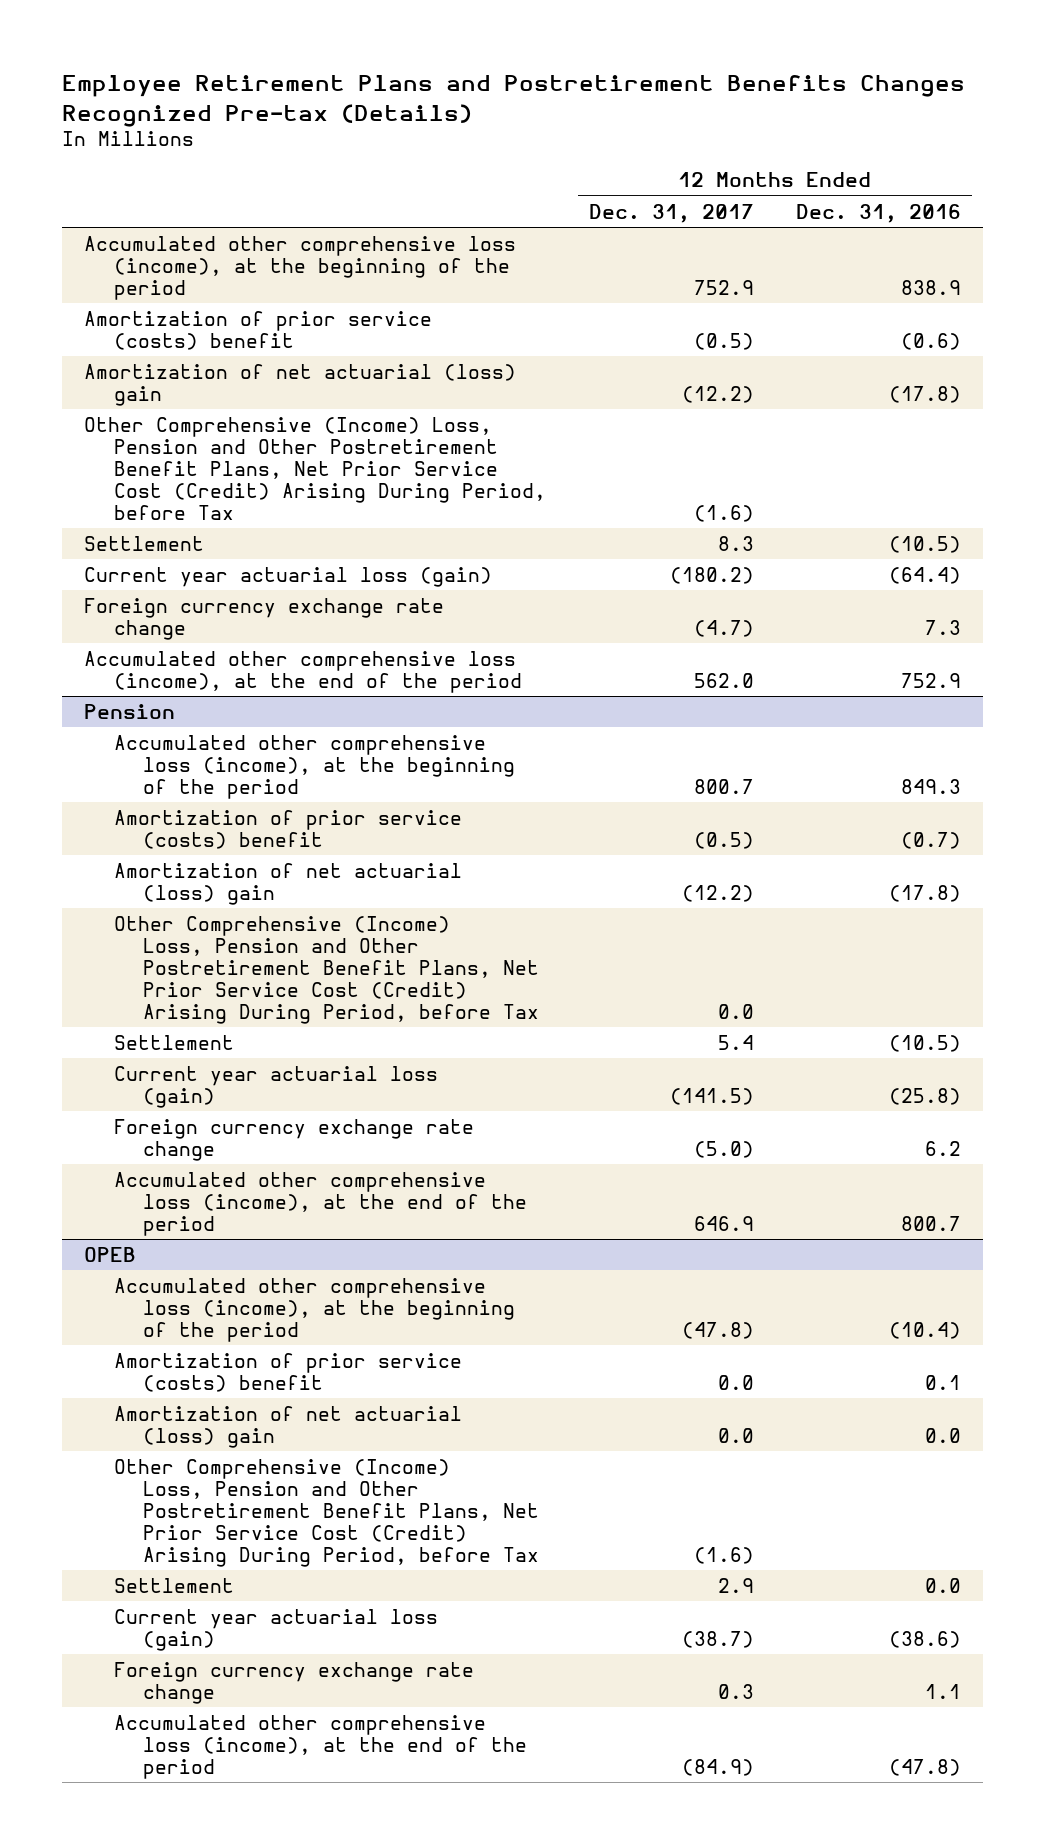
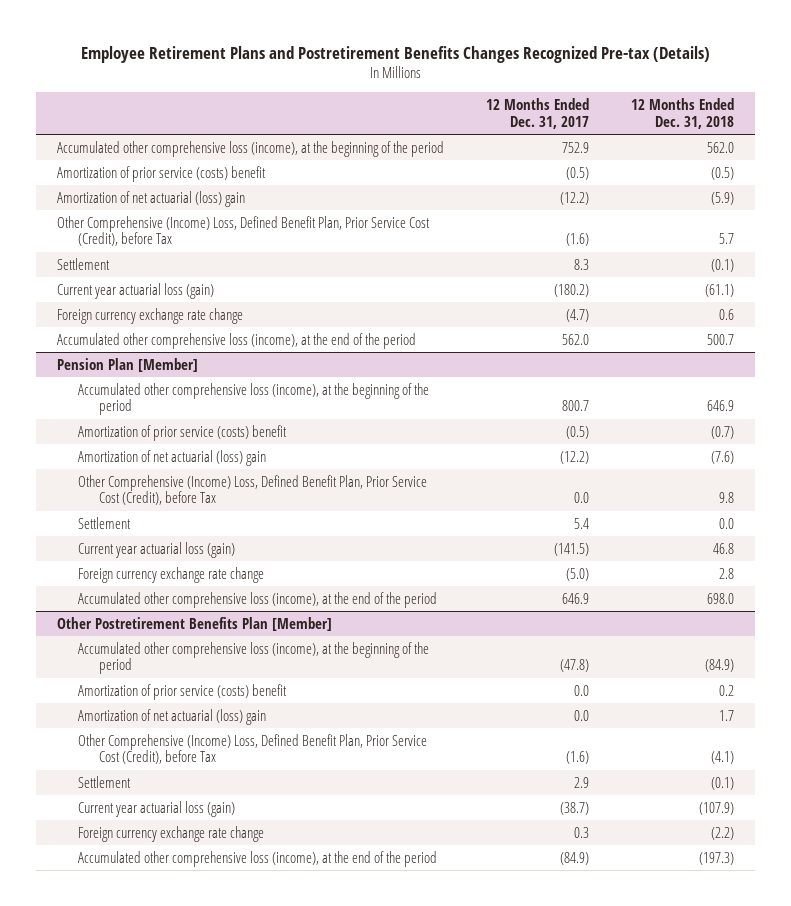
[796,203,962,223] Dec. 31, 2016 -> none
none -> [630,98,734,129] 12 Months Ended Dec. 31, 2018
[83,416,546,520] Other Comprehensive (Income) Loss, Pension and Other Postretirement Benefit Plans, Net Prior Service Cost (Credit) Arising During Period, before Tax -> [57,215,431,247] Other Comprehensive (Income) Loss, Defined Benefit Plan, Prior Service Cost (Credit), before Tax
[83,703,175,719] Pension -> none
none -> [57,357,199,372] Pension Plan [Member]
[113,915,540,1024] Other Comprehensive (Income) Loss, Pension and Other Postretirement Benefit Plans, Net Prior Service Cost (Credit) Arising During Period, before Tax -> [77,474,427,506] Other Comprehensive (Income) Loss, Defined Benefit Plan, Prior Service Cost (Credit), before Tax
[83,1246,136,1262] OPEB -> none
none -> [57,616,333,631] Other Postretirement Benefits Plan [Member]
[113,1458,540,1567] Other Comprehensive (Income) Loss, Pension and Other Postretirement Benefit Plans, Net Prior Service Cost (Credit) Arising During Period, before Tax -> [77,733,427,765] Other Comprehensive (Income) Loss, Defined Benefit Plan, Prior Service Cost (Credit), before Tax

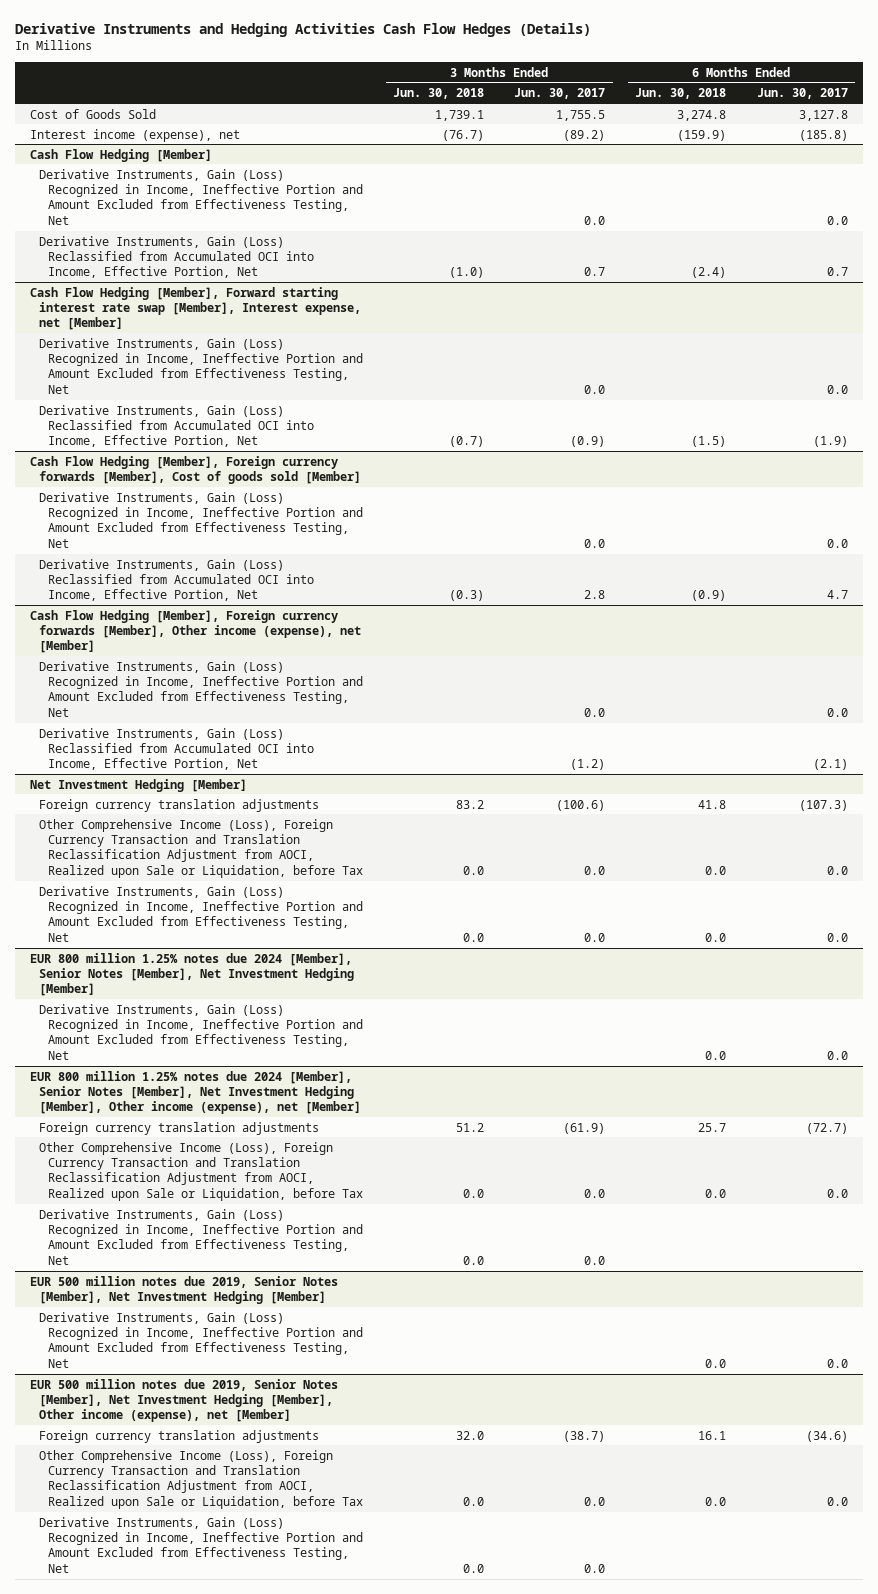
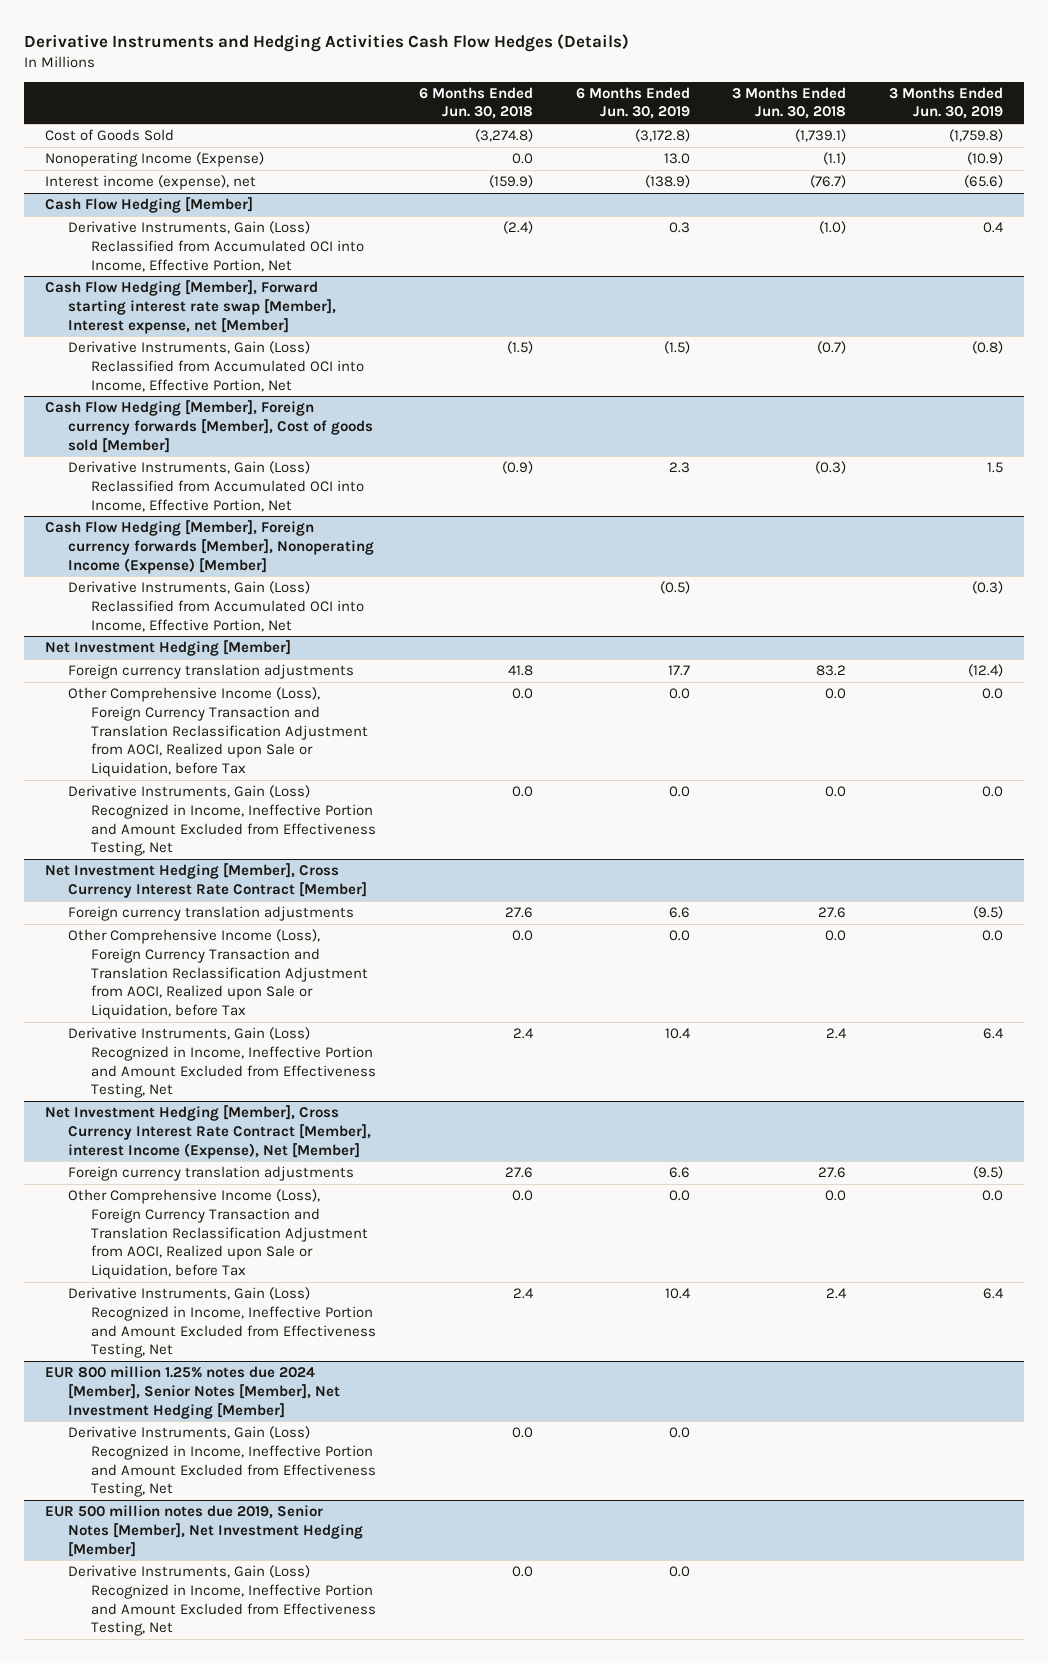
[514,88,606,100] Jun. 30, 2017 -> none
[756,88,848,100] Jun. 30, 2017 -> none
none -> [575,86,690,120] 6 Months Ended Jun. 30, 2019
none -> [889,86,1004,120] 3 Months Ended Jun. 30, 2019
[435,109,485,121] 1,739.1 -> [795,129,847,143] (1,739.1)
[677,109,727,121] 3,274.8 -> [474,129,533,143] (3,274.8)
none -> [44,152,264,168] Nonoperating Income (Expense)
[39,168,363,225] Derivative Instruments, Gain (Loss) Recognized in Income, Ineffective Portion and Amount Excluded from Effectiveness Testing, Net -> none
[39,337,363,394] Derivative Instruments, Gain (Loss) Recognized in Income, Ineffective Portion and Amount Excluded from Effectiveness Testing, Net -> none
[39,491,363,548] Derivative Instruments, Gain (Loss) Recognized in Income, Ineffective Portion and Amount Excluded from Effectiveness Testing, Net -> none
[39,660,363,717] Derivative Instruments, Gain (Loss) Recognized in Income, Ineffective Portion and Amount Excluded from Effectiveness Testing, Net -> none
[30,609,362,654] Cash Flow Hedging [Member], Foreign currency forwards [Member], Other income (expense), net [Member] -> [44,520,374,574] Cash Flow Hedging [Member], Foreign currency forwards [Member], Nonoperating Income (Expense) [Member]
none -> [44,863,367,898] Net Investment Hedging [Member], Cross Currency Interest Rate Contract [Member]
none -> [67,906,354,922] Foreign currency translation adjustments
none -> [67,929,368,1020] Other Comprehensive Income (Loss), Foreign Currency Transaction and Translation Reclassification Adjustment from AOCI, Realized upon Sale or Liquidation, before Tax
none -> [67,1027,376,1099] Derivative Instruments, Gain (Loss) Recognized in Income, Ineffective Portion and Amount Excluded from Effectiveness Testing, Net
none -> [44,1105,371,1159] Net Investment Hedging [Member], Cross Currency Interest Rate Contract [Member], interest Income (Expense), Net [Member]
none -> [67,1166,354,1182] Foreign currency translation adjustments
none -> [67,1189,368,1280] Other Comprehensive Income (Loss), Foreign Currency Transaction and Translation Reclassification Adjustment from AOCI, Realized upon Sale or Liquidation, before Tax
none -> [67,1287,376,1359] Derivative Instruments, Gain (Loss) Recognized in Income, Ineffective Portion and Amount Excluded from Effectiveness Testing, Net
[30,1070,362,1115] EUR 800 million 1.25% notes due 2024 [Member], Senior Notes [Member], Net Investment Hedging [Member], Other income (expense), net [Member] -> none
[39,1121,320,1135] Foreign currency translation adjustments -> none
[39,1141,363,1201] Other Comprehensive Income (Loss), Foreign Currency Transaction and Translation Reclassification Adjustment from AOCI, Realized upon Sale or Liquidation, before Tax -> none
[39,1208,363,1265] Derivative Instruments, Gain (Loss) Recognized in Income, Ineffective Portion and Amount Excluded from Effectiveness Testing, Net -> none
[30,1378,339,1423] EUR 500 million notes due 2019, Senior Notes [Member], Net Investment Hedging [Member], Other income (expense), net [Member] -> none
[39,1429,320,1443] Foreign currency translation adjustments -> none
[39,1449,363,1509] Other Comprehensive Income (Loss), Foreign Currency Transaction and Translation Reclassification Adjustment from AOCI, Realized upon Sale or Liquidation, before Tax -> none
[39,1516,363,1573] Derivative Instruments, Gain (Loss) Recognized in Income, Ineffective Portion and Amount Excluded from Effectiveness Testing, Net -> none

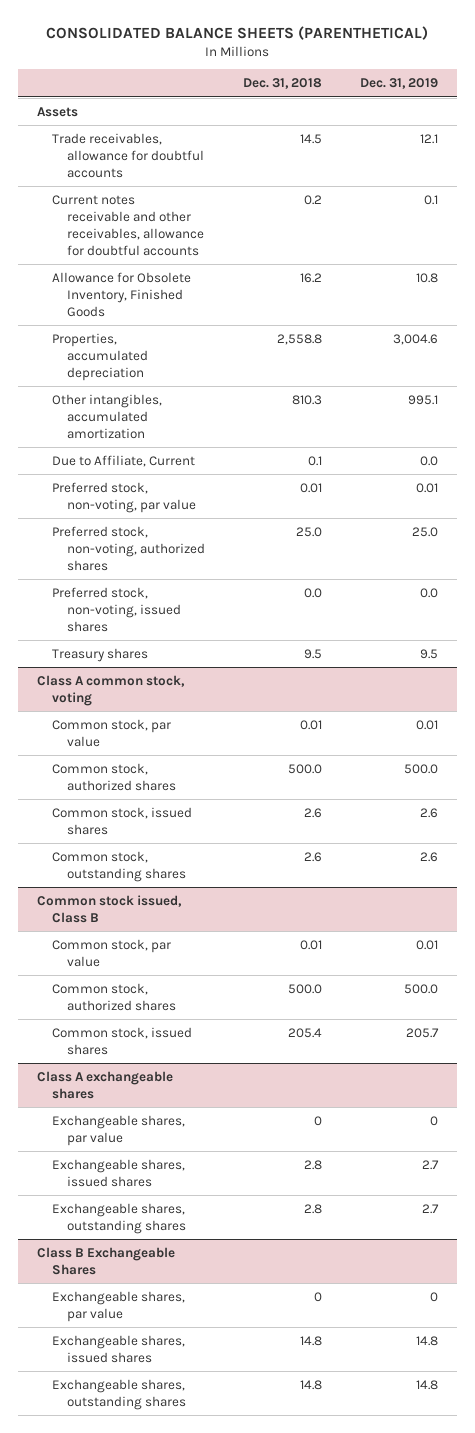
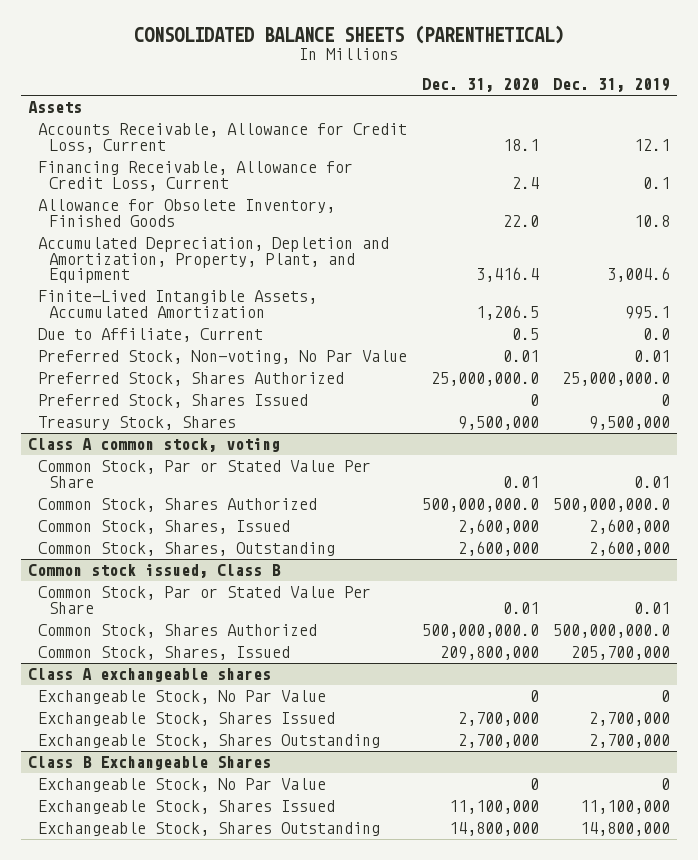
[243,78,323,90] Dec. 31, 2018 -> none
none -> [421,78,539,93] Dec. 31, 2020
[52,132,205,178] Trade receivables, allowance for doubtful accounts -> [38,123,408,153] Accounts Receivable, Allowance for Credit Loss, Current
[52,194,205,256] Current notes receivable and other receivables, allowance for doubtful accounts -> [38,161,354,191] Financing Receivable, Allowance for Credit Loss, Current
[52,332,149,381] Properties, accumulated depreciation -> [38,237,390,284] Accumulated Depreciation, Depletion and Amortization, Property, Plant, and Equipment
[52,393,163,439] Other intangibles, accumulated amortization -> [38,290,318,318] Finite-Lived Intangible Assets, Accumulated Amortization
[52,481,197,513] Preferred stock, non-voting, par value -> [38,350,408,365] Preferred Stock, Non-voting, No Par Value
[52,525,206,571] Preferred stock, non-voting, authorized shares -> [38,372,345,387] Preferred Stock, Shares Authorized
[412,526,439,537] 25.0 -> [561,372,670,387] 25,000,000.0
[52,586,182,632] Preferred stock, non-voting, issued shares -> [38,394,309,409] Preferred Stock, Shares Issued
[420,587,439,598] 0.0 -> [660,394,670,407] 0
[52,647,149,662] Treasury shares -> [38,416,237,431] Treasury Stock, Shares
[420,648,439,659] 9.5 -> [588,416,670,431] 9,500,000
[52,718,172,747] Common stock, par value -> [38,460,372,488] Common Stock, Par or Stated Value Per Share
[52,762,177,791] Common stock, authorized shares -> [38,498,318,513] Common Stock, Shares Authorized
[404,763,439,774] 500.0 -> [552,498,670,513] 500,000,000.0
[52,806,193,835] Common stock, issued shares -> [38,520,291,535] Common Stock, Shares, Issued
[420,807,439,818] 2.6 -> [588,519,670,535] 2,600,000
[52,850,187,882] Common stock, outstanding shares -> [38,542,336,557] Common Stock, Shares, Outstanding
[420,851,439,862] 2.6 -> [588,541,670,557] 2,600,000
[52,938,172,967] Common stock, par value -> [38,586,372,614] Common Stock, Par or Stated Value Per Share
[52,982,177,1011] Common stock, authorized shares -> [38,624,318,639] Common Stock, Shares Authorized
[404,983,439,994] 500.0 -> [552,624,670,639] 500,000,000.0
[52,1026,193,1055] Common stock, issued shares -> [38,646,291,661] Common Stock, Shares, Issued
[406,1027,440,1038] 205.7 -> [570,646,670,661] 205,700,000
[52,1114,186,1146] Exchangeable shares, par value -> [38,690,327,705] Exchangeable Stock, No Par Value
[52,1158,186,1187] Exchangeable shares, issued shares -> [38,712,336,727] Exchangeable Stock, Shares Issued
[422,1159,440,1170] 2.7 -> [588,712,670,727] 2,700,000
[52,1202,187,1234] Exchangeable shares, outstanding shares -> [38,734,381,749] Exchangeable Stock, Shares Outstanding
[422,1203,440,1214] 2.7 -> [588,734,670,749] 2,700,000
[52,1290,186,1322] Exchangeable shares, par value -> [38,778,327,793] Exchangeable Stock, No Par Value
[52,1334,186,1363] Exchangeable shares, issued shares -> [38,800,336,815] Exchangeable Stock, Shares Issued
[416,1335,439,1346] 14.8 -> [579,800,670,815] 11,100,000
[52,1378,187,1410] Exchangeable shares, outstanding shares -> [38,822,381,837] Exchangeable Stock, Shares Outstanding
[416,1379,439,1390] 14.8 -> [579,822,670,837] 14,800,000

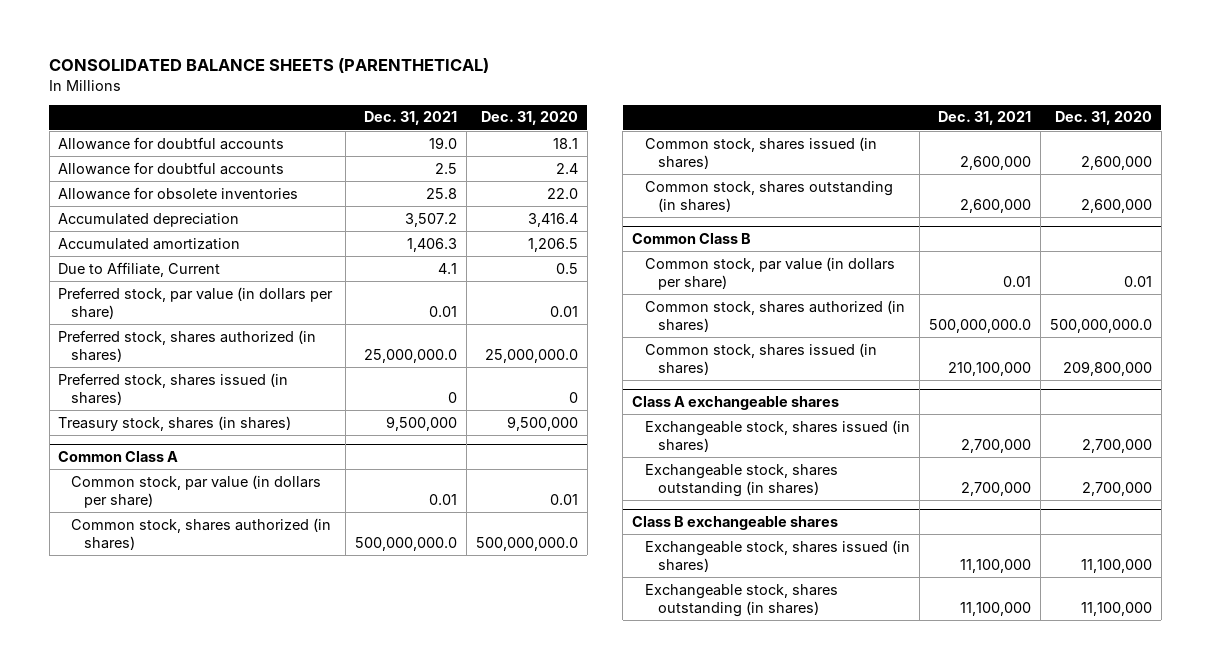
[552,78,670,93] Dec. 31, 2019 -> none
none -> [364,111,458,126] Dec. 31, 2021
[28,101,83,114] Assets -> none
[38,123,408,153] Accounts Receivable, Allowance for Credit Loss, Current -> [58,136,285,150] Allowance for doubtful accounts
[38,161,354,191] Financing Receivable, Allowance for Credit Loss, Current -> [58,161,285,175] Allowance for doubtful accounts
[38,199,336,227] Allowance for Obsolete Inventory, Finished Goods -> [58,186,299,200] Allowance for obsolete inventories
[38,237,390,284] Accumulated Depreciation, Depletion and Amortization, Property, Plant, and Equipment -> [58,212,240,227] Accumulated depreciation
[38,290,318,318] Finite-Lived Intangible Assets, Accumulated Amortization -> [58,237,241,250] Accumulated amortization
[38,350,408,365] Preferred Stock, Non-voting, No Par Value -> none
none -> [58,286,334,319] Preferred stock, par value (in dollars per share)
[38,372,345,387] Preferred Stock, Shares Authorized -> [58,329,317,362] Preferred stock, shares authorized (in shares)
[38,394,309,409] Preferred Stock, Shares Issued -> [58,372,289,405] Preferred stock, shares issued (in shares)
[38,416,237,431] Treasury Stock, Shares -> [58,415,292,431] Treasury stock, shares (in shares)
[28,438,281,453] Class A common stock, voting -> [58,450,179,462] Common Class A
[38,460,372,488] Common Stock, Par or Stated Value Per Share -> [71,474,322,508] Common stock, par value (in dollars per share)
[38,498,318,513] Common Stock, Shares Authorized -> [71,517,332,550] Common stock, shares authorized (in shares)
[38,520,291,535] Common Stock, Shares, Issued -> [645,136,878,169] Common stock, shares issued (in shares)
[38,542,336,557] Common Stock, Shares, Outstanding -> [645,180,894,212] Common stock, shares outstanding (in shares)
[28,564,282,579] Common stock issued, Class B -> [632,232,752,244] Common Class B
[38,586,372,614] Common Stock, Par or Stated Value Per Share -> [645,256,896,290] Common stock, par value (in dollars per share)
[38,624,318,639] Common Stock, Shares Authorized -> [645,299,906,332] Common stock, shares authorized (in shares)
[38,646,291,661] Common Stock, Shares, Issued -> [645,342,878,375] Common stock, shares issued (in shares)
[38,690,327,705] Exchangeable Stock, No Par Value -> none
[38,778,327,793] Exchangeable Stock, No Par Value -> none
[38,712,336,727] Exchangeable Stock, Shares Issued -> [645,419,911,452] Exchangeable stock, shares issued (in shares)
[38,734,381,749] Exchangeable Stock, Shares Outstanding -> [645,463,839,497] Exchangeable stock, shares outstanding (in shares)
[28,756,272,771] Class B Exchangeable Shares -> [632,515,839,530] Class B exchangeable shares
[38,800,336,815] Exchangeable Stock, Shares Issued -> [645,539,911,572] Exchangeable stock, shares issued (in shares)
[38,822,381,837] Exchangeable Stock, Shares Outstanding -> [645,583,839,617] Exchangeable stock, shares outstanding (in shares)
[448,822,539,837] 14,800,000 -> [1080,601,1152,616] 11,100,000

